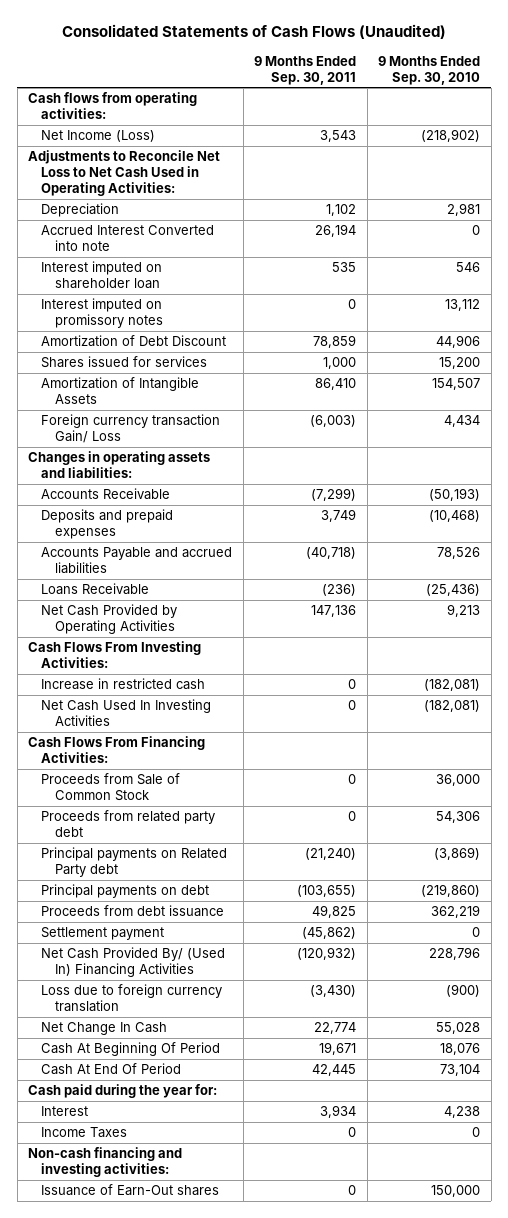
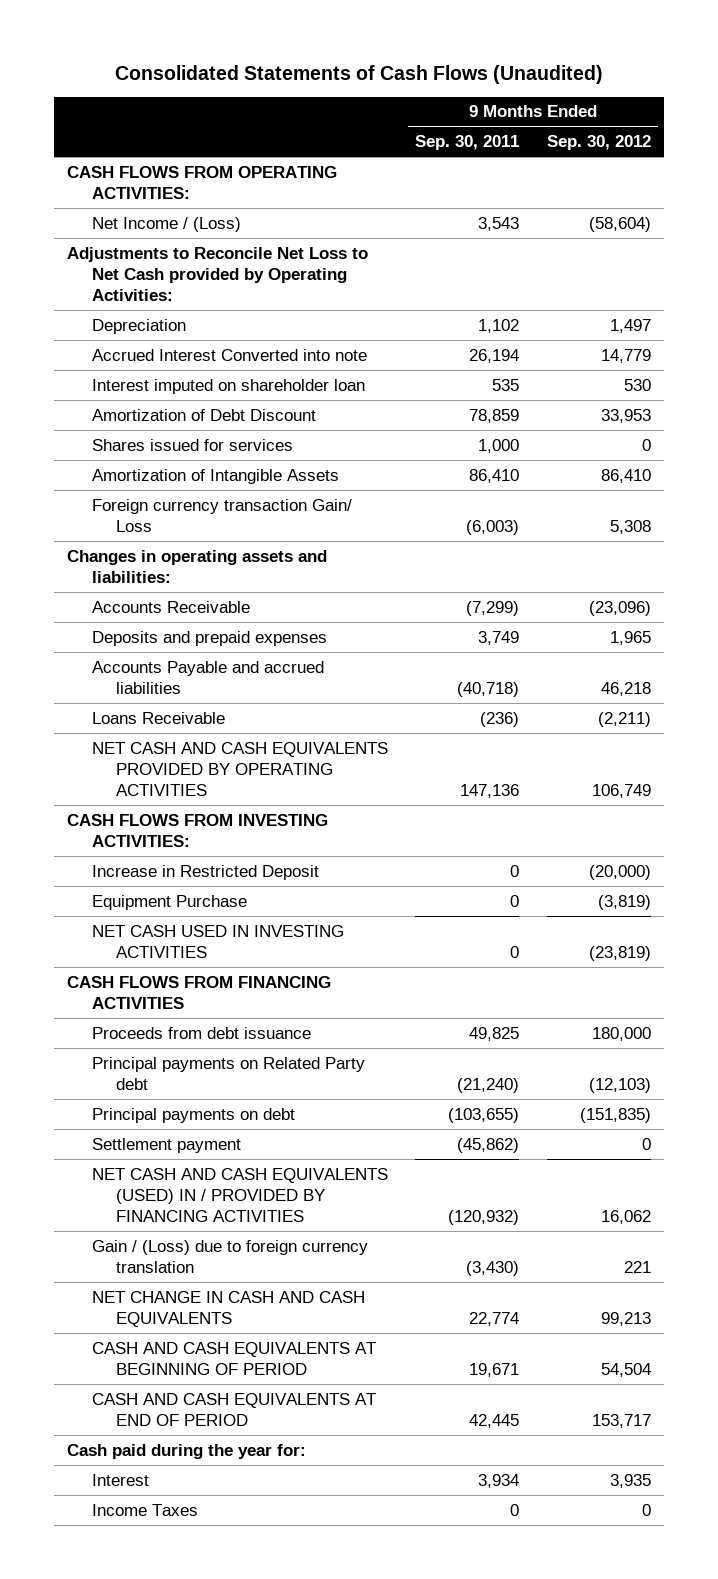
[378,55,481,85] 9 Months Ended Sep. 30, 2010 -> none
none -> [546,135,651,151] Sep. 30, 2012
[27,92,197,120] Cash flows from operating activities: -> [67,165,338,199] CASH FLOWS FROM OPERATING ACTIVITIES:
[41,130,156,143] Net Income (Loss) -> [91,216,241,232] Net Income / (Loss)
[27,150,220,196] Adjustments to Reconcile Net Loss to Net Cash Used in Operating Activities: -> [67,246,369,302] Adjustments to Reconcile Net Loss to Net Cash provided by Operating Activities:
[41,298,163,329] Interest imputed on promissory notes -> none
[41,773,181,802] Proceeds from Sale of Common Stock -> none
[41,810,216,838] Proceeds from related party debt -> none
[41,604,178,635] Net Cash Provided by Operating Activities -> [91,741,388,797] NET CASH AND CASH EQUIVALENTS PROVIDED BY OPERATING ACTIVITIES
[27,641,201,669] Cash Flows From Investing Activities: -> [67,813,329,847] CASH FLOWS FROM INVESTING ACTIVITIES:
[41,678,206,691] Increase in restricted cash -> [91,864,319,880] Increase in Restricted Deposit
none -> [91,894,247,910] Equipment Purchase
[41,699,212,727] Net Cash Used In Investing Activities -> [91,924,344,958] NET CASH USED IN INVESTING ACTIVITIES
[27,736,205,764] Cash Flows From Financing Activities: -> [67,975,332,1009] CASH FLOWS FROM FINANCING ACTIVITIES
[41,905,225,918] Proceeds from debt issuance -> [91,1026,311,1039] Proceeds from debt issuance
[41,947,226,978] Net Cash Provided By/ (Used In) Financing Activities -> [91,1167,388,1223] NET CASH AND CASH EQUIVALENTS (USED) IN / PROVIDED BY FINANCING ACTIVITIES
[41,984,223,1013] Loss due to foreign currency translation -> [91,1239,368,1273] Gain / (Loss) due to foreign currency translation
[41,1022,168,1036] Net Change In Cash -> [91,1290,365,1327] NET CHANGE IN CASH AND CASH EQUIVALENTS
[41,1042,221,1057] Cash At Beginning Of Period -> [91,1341,376,1375] CASH AND CASH EQUIVALENTS AT BEGINNING OF PERIOD
[41,1063,182,1076] Cash At End Of Period -> [91,1392,376,1426] CASH AND CASH EQUIVALENTS AT END OF PERIOD
[27,1147,182,1178] Non-cash financing and investing activities: -> none
[41,1184,220,1197] Issuance of Earn-Out shares -> none

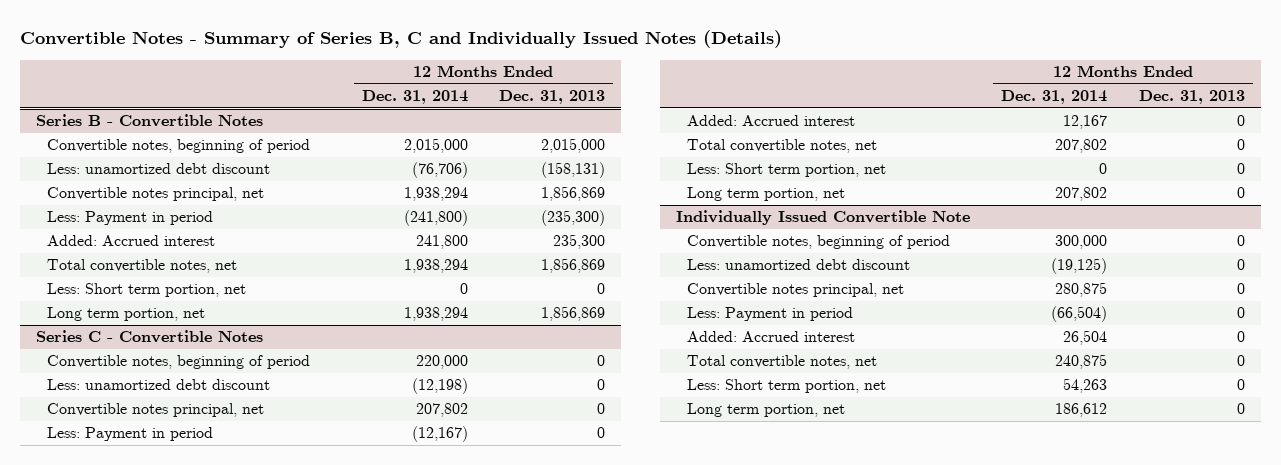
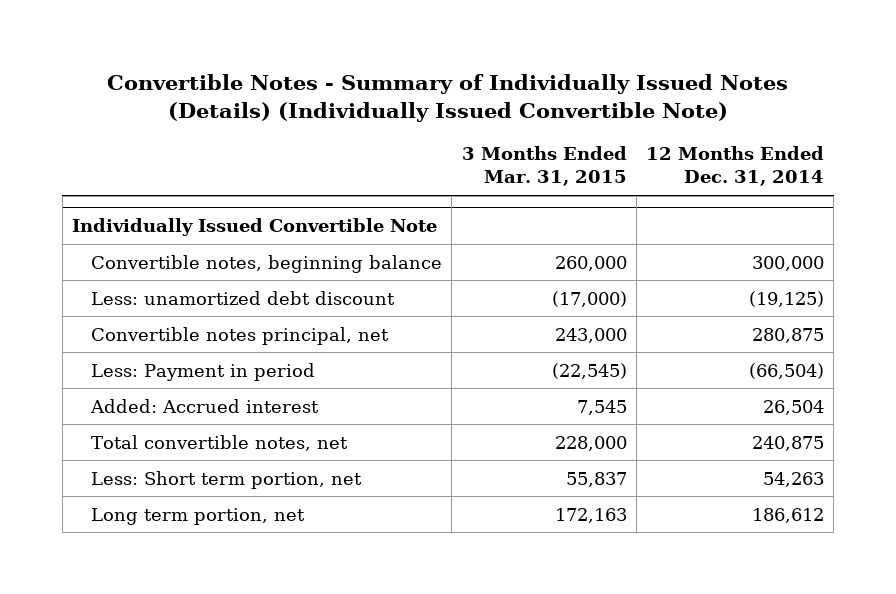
[20,30,783,49] Convertible Notes - Summary of Series B, C and Individually Issued Notes (Details) -> [106,73,788,122] Convertible Notes - Summary of Individually Issued Notes (Details) (Individually Issued Convertible Note)
[499,90,606,105] Dec. 31, 2013 -> none
none -> [461,146,627,187] 3 Months Ended Mar. 31, 2015
[36,114,264,128] Series B - Convertible Notes -> none
[47,139,311,154] Convertible notes, beginning of period -> none
[47,163,271,175] Less: unamortized debt discount -> none
[47,187,265,202] Convertible notes principal, net -> none
[47,211,214,226] Less: Payment in period -> none
[47,235,216,247] Added: Accrued interest -> none
[47,259,238,274] Total convertible notes, net -> none
[47,283,247,298] Less: Short term portion, net -> none
[47,307,206,322] Long term portion, net -> none
[36,330,264,344] Series C - Convertible Notes -> none
[47,355,311,370] Convertible notes, beginning of period -> none
[47,379,271,391] Less: unamortized debt discount -> none
[47,403,265,418] Convertible notes principal, net -> none
[47,427,214,442] Less: Payment in period -> none
[686,115,855,127] Added: Accrued interest -> none
[686,139,877,154] Total convertible notes, net -> none
[686,163,886,178] Less: Short term portion, net -> none
[686,187,845,202] Long term portion, net -> none
[686,235,950,250] Convertible notes, beginning of period -> [91,254,443,273] Convertible notes, beginning balance

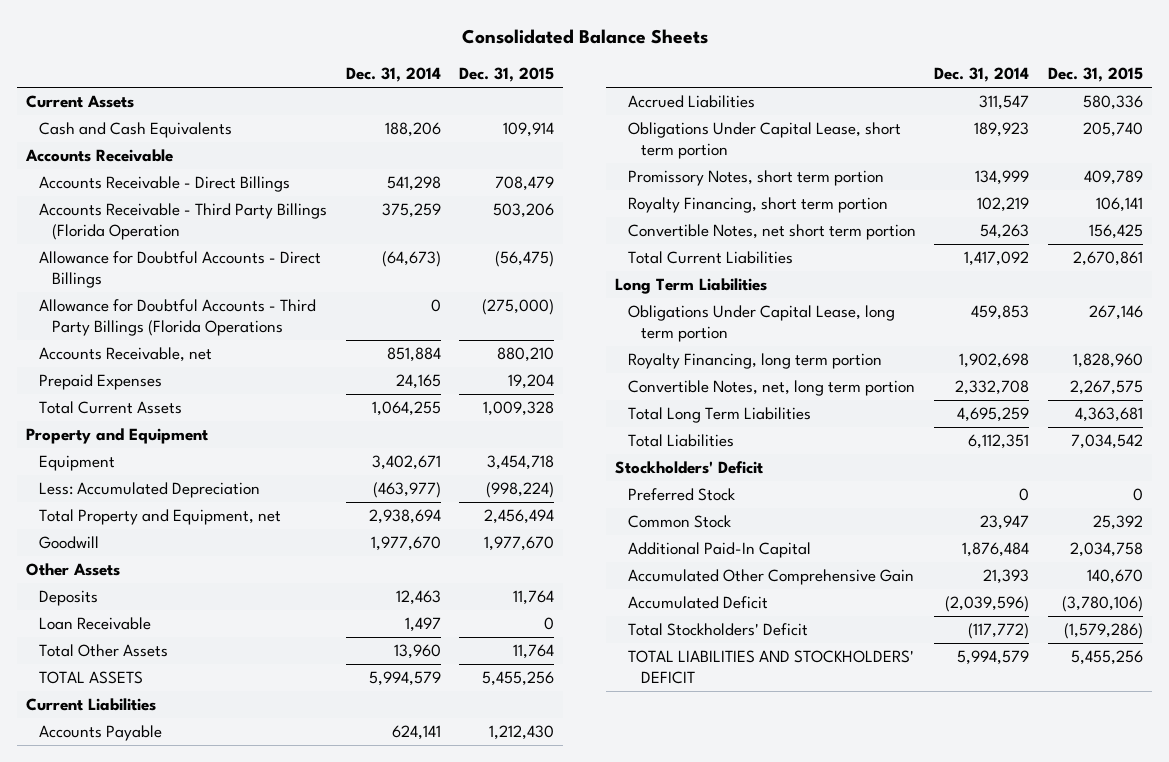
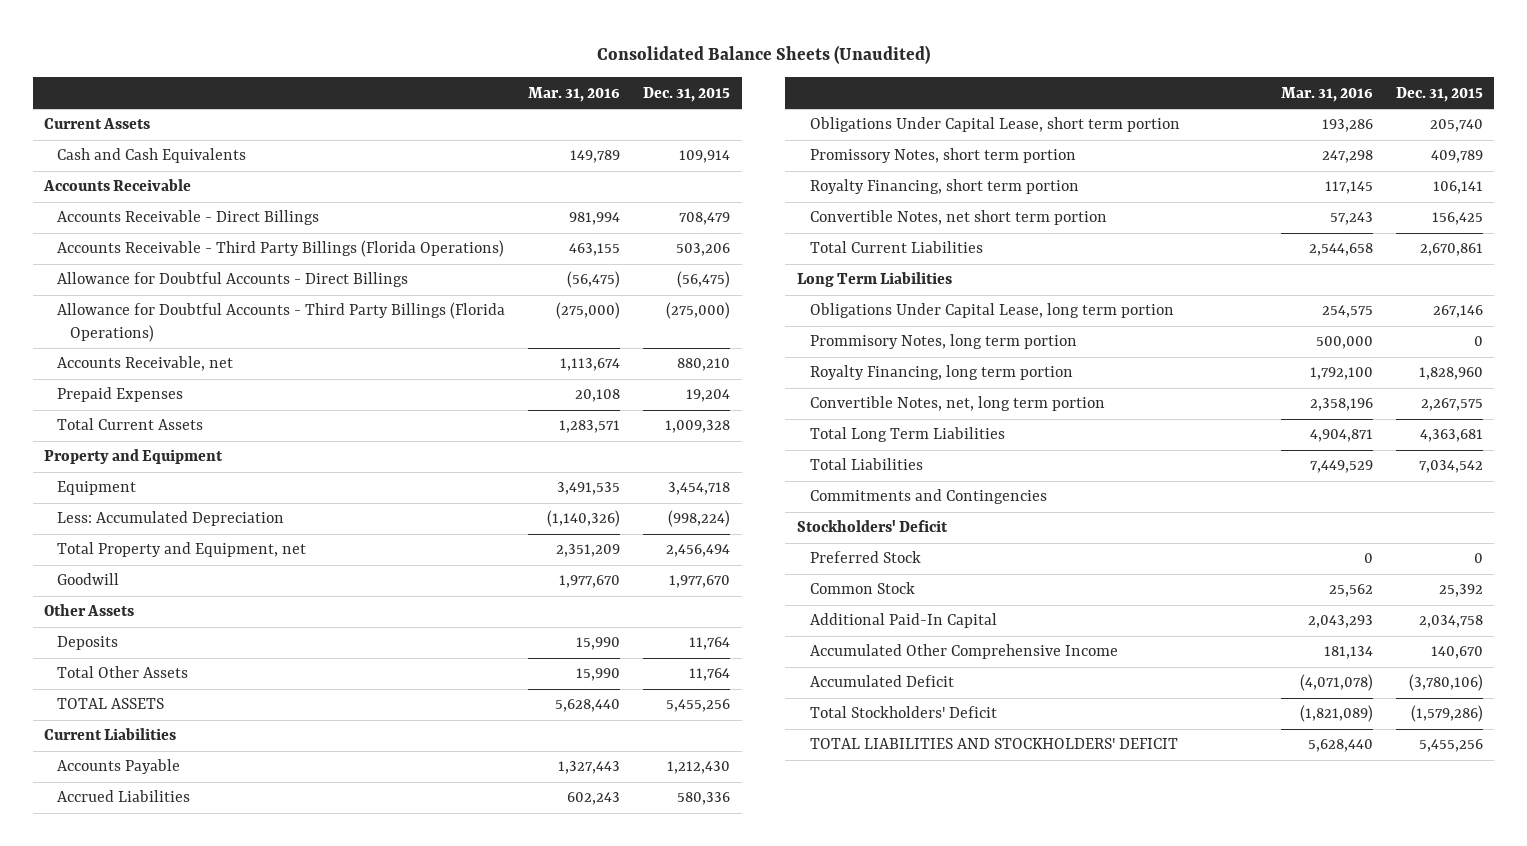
[461,29,708,45] Consolidated Balance Sheets -> [596,44,930,64] Consolidated Balance Sheets (Unaudited)
[345,67,441,83] Dec. 31, 2014 -> none
none -> [528,86,621,102] Mar. 31, 2016
[39,203,328,241] Accounts Receivable - Third Party Billings (Florida Operation -> [57,240,505,258] Accounts Receivable - Third Party Billings (Florida Operations)
[39,299,317,337] Allowance for Doubtful Accounts - Third Party Billings (Florida Operations -> [57,302,506,342] Allowance for Doubtful Accounts - Third Party Billings (Florida Operations)
[39,617,152,631] Loan Receivable -> none
none -> [809,334,1077,350] Prommisory Notes, long term portion
none -> [809,489,1047,505] Commitments and Contingencies
[628,569,915,586] Accumulated Other Comprehensive Gain -> [809,644,1118,660] Accumulated Other Comprehensive Income

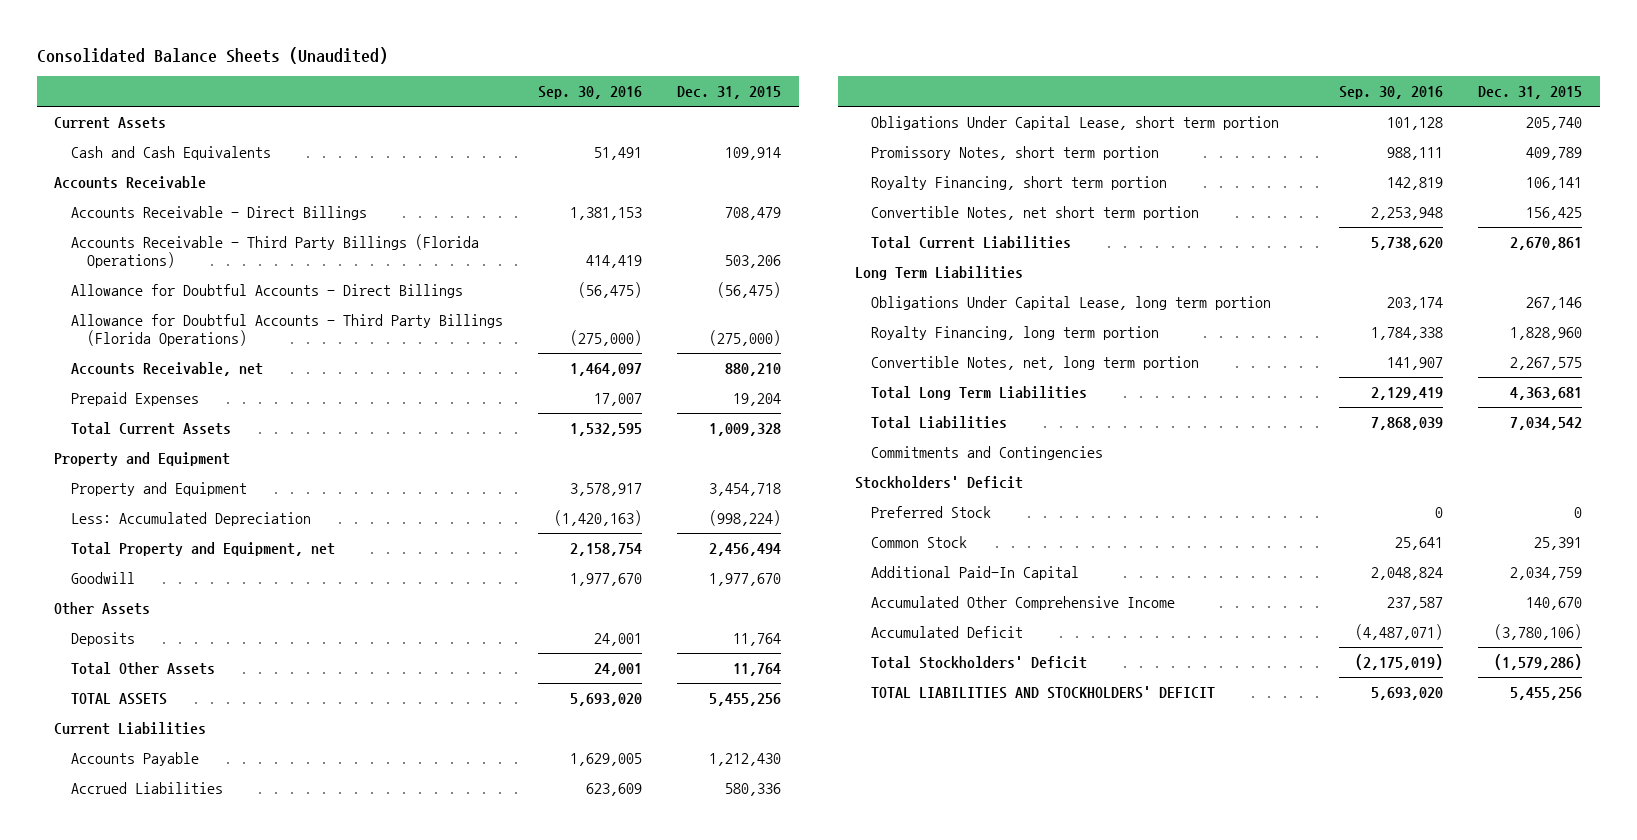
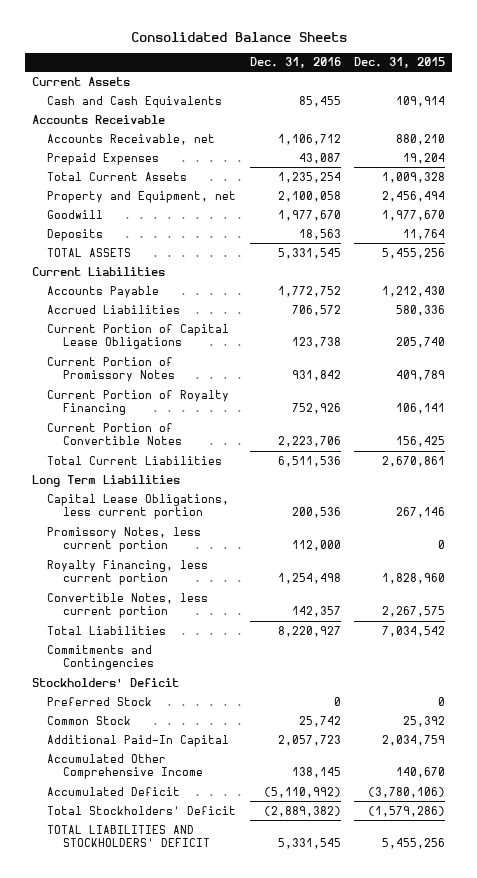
[36,46,388,64] Consolidated Balance Sheets (Unaudited) -> [130,31,347,42] Consolidated Balance Sheets
[538,86,643,100] Sep. 30, 2016 -> none
none -> [249,57,341,69] Dec. 31, 2016
[70,206,367,221] Accounts Receivable - Direct Billings -> none
[70,234,479,269] Accounts Receivable - Third Party Billings (Florida Operations) -> none
[70,284,463,299] Allowance for Doubtful Accounts - Direct Billings -> none
[70,314,503,347] Allowance for Doubtful Accounts - Third Party Billings (Florida Operations) -> none
[54,452,231,467] Property and Equipment -> none
[70,482,247,497] Property and Equipment -> none
[70,512,311,527] Less: Accumulated Depreciation -> none
[70,542,335,557] Total Property and Equipment, net -> [47,190,237,203] Property and Equipment, net
[54,602,151,616] Other Assets -> none
[70,662,215,676] Total Other Assets -> none
[871,116,1280,131] Obligations Under Capital Lease, short term portion -> [47,323,230,350] Current Portion of Capital Lease Obligations
[871,146,1160,161] Promissory Notes, short term portion -> [47,356,175,383] Current Portion of Promissory Notes
[871,176,1168,191] Royalty Financing, short term portion -> [47,389,230,416] Current Portion of Royalty Financing
[871,206,1200,221] Convertible Notes, net short term portion -> [47,422,182,446] Current Portion of Convertible Notes
[871,386,1088,401] Total Long Term Liabilities -> none
[871,296,1272,311] Obligations Under Capital Lease, long term portion -> [47,493,230,520] Capital Lease Obligations, less current portion
none -> [47,526,202,553] Promissory Notes, less current portion
[871,326,1160,341] Royalty Financing, long term portion -> [47,559,209,586] Royalty Financing, less current portion
[871,356,1200,371] Convertible Notes, net, long term portion -> [47,592,209,619] Convertible Notes, less current portion
[1534,537,1583,551] 25,391 -> [403,715,446,727] 25,392

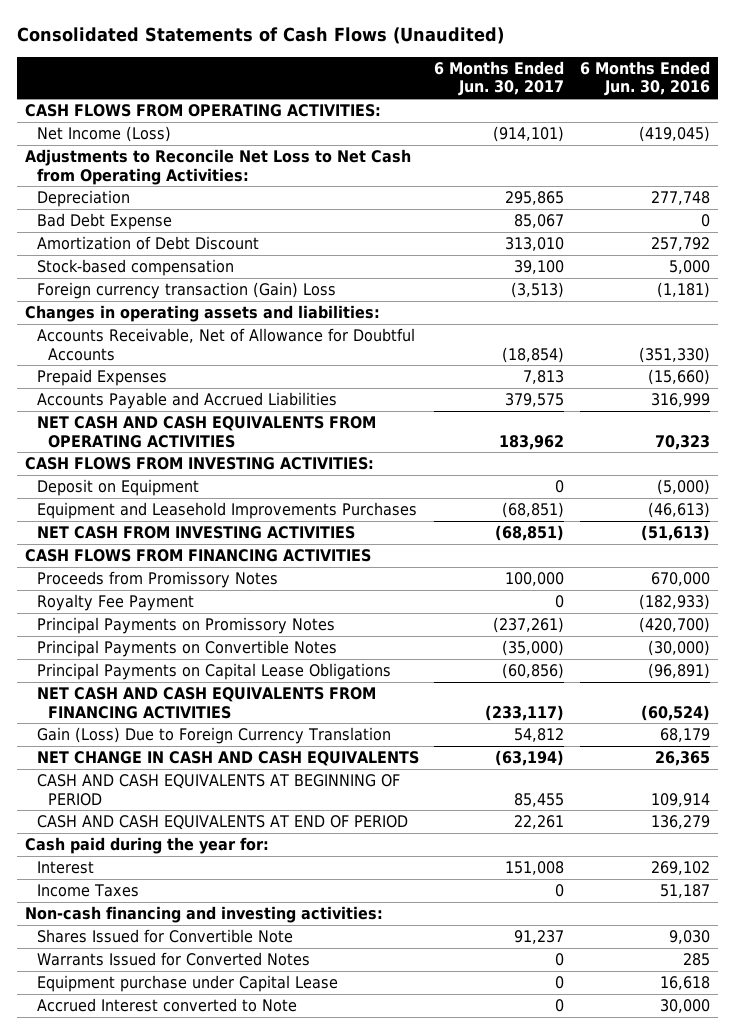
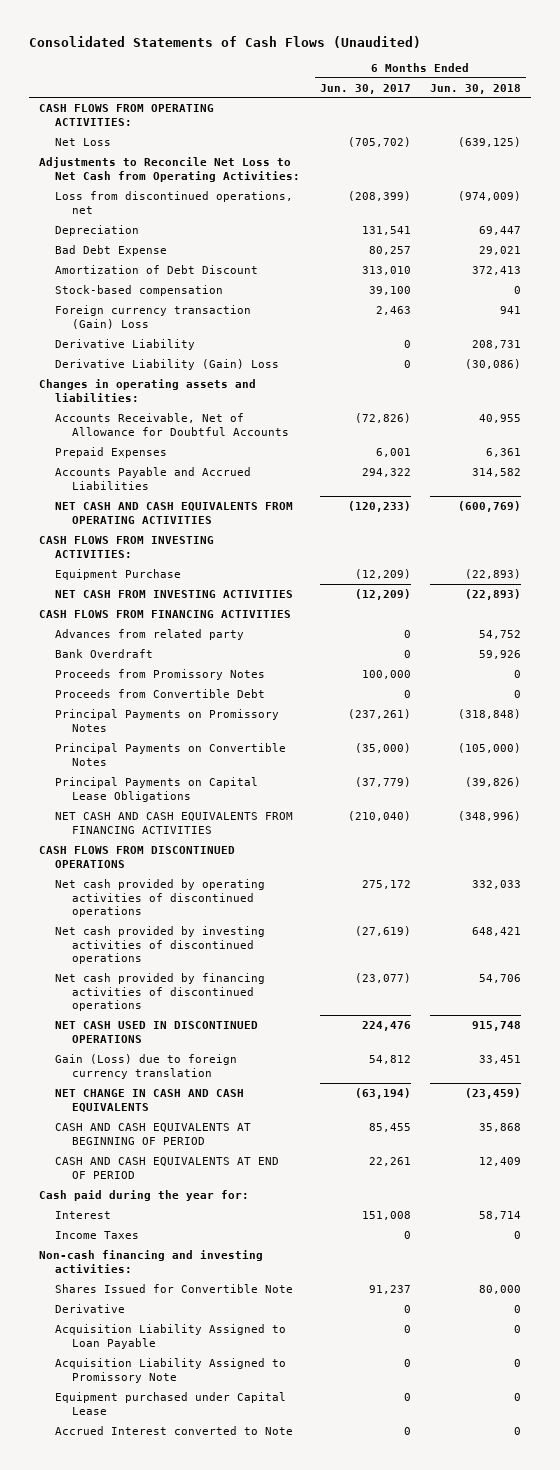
[579,60,710,97] 6 Months Ended Jun. 30, 2016 -> none
none -> [430,83,522,94] Jun. 30, 2018
[36,125,171,142] Net Income (Loss) -> [55,137,112,146] Net Loss
[493,125,565,142] (914,101) -> [347,136,411,147] (705,702)
none -> [55,190,294,214] Loss from discontinued operations, net
[505,190,565,205] 295,865 -> [361,225,411,235] 131,541
[514,213,565,228] 85,067 -> [368,245,411,255] 80,257
[511,281,565,298] (3,513) -> [375,305,411,315] 2,463
none -> [55,338,196,350] Derivative Liability
none -> [55,358,280,370] Derivative Liability (Gain) Loss
[502,346,565,363] (18,854) -> [354,412,411,423] (72,826)
[523,369,565,384] 7,813 -> [375,447,411,457] 6,001
[505,392,565,407] 379,575 -> [361,467,411,477] 294,322
[499,434,565,450] 183,962 -> [347,500,411,512] (120,233)
[36,478,199,496] Deposit on Equipment -> none
[36,501,417,519] Equipment and Leasehold Improvements Purchases -> none
none -> [55,568,182,580] Equipment Purchase
[495,524,565,541] (68,851) -> [354,588,411,600] (12,209)
none -> [55,628,245,640] Advances from related party
none -> [55,648,154,658] Bank Overdraft
[36,593,194,611] Royalty Fee Payment -> none
none -> [55,688,266,698] Proceeds from Convertible Debt
[502,662,565,679] (60,856) -> [354,776,411,787] (37,779)
[485,704,565,721] (233,117) -> [347,810,411,821] (210,040)
none -> [38,845,235,868] CASH FLOWS FROM DISCONTINUED OPERATIONS
none -> [55,878,266,918] Net cash provided by operating activities of discontinued operations
none -> [55,925,266,965] Net cash provided by investing activities of discontinued operations
none -> [55,972,266,1012] Net cash provided by financing activities of discontinued operations
none -> [55,1020,259,1043] NET CASH USED IN DISCONTINUED OPERATIONS
[36,726,391,744] Gain (Loss) Due to Foreign Currency Translation -> [55,1053,238,1079] Gain (Loss) due to foreign currency translation
[36,951,310,966] Warrants Issued for Converted Notes -> none
none -> [55,1303,126,1313] Derivative
none -> [55,1323,287,1349] Acquisition Liability Assigned to Loan Payable
none -> [55,1357,287,1383] Acquisition Liability Assigned to Promissory Note
[36,974,338,992] Equipment purchase under Capital Lease -> [55,1391,287,1415] Equipment purchased under Capital Lease

